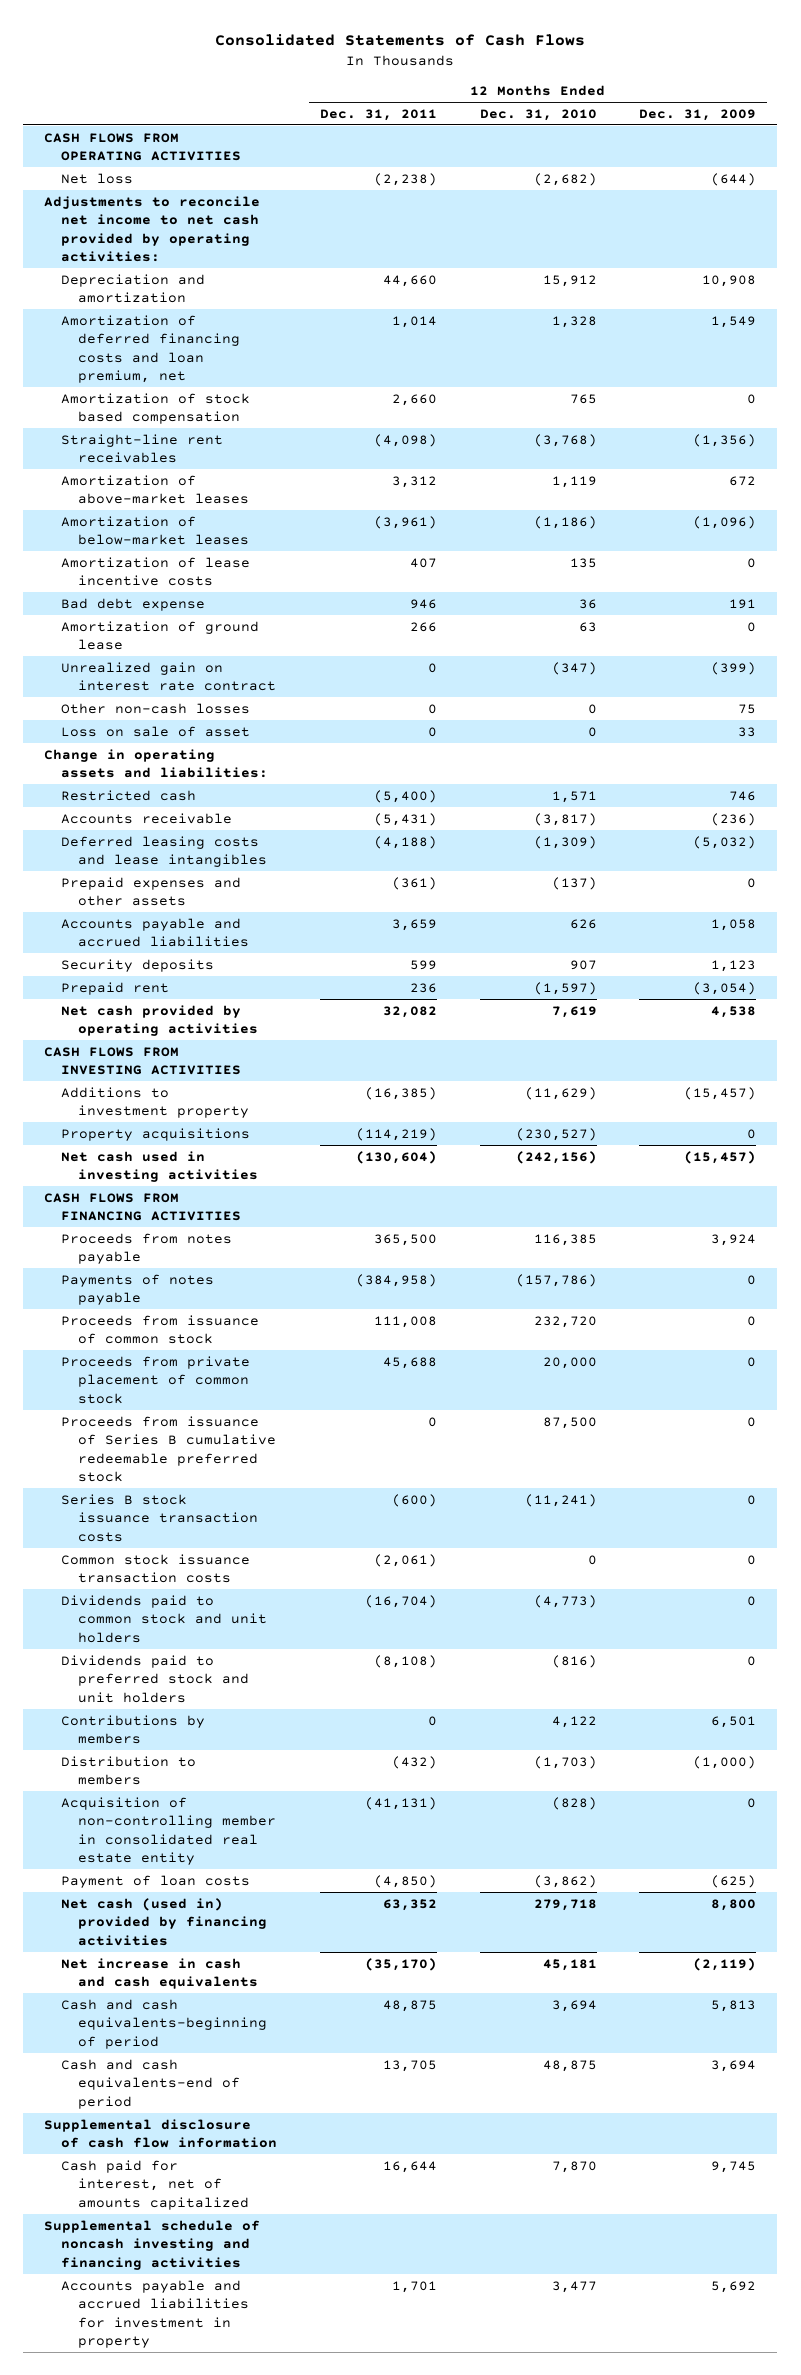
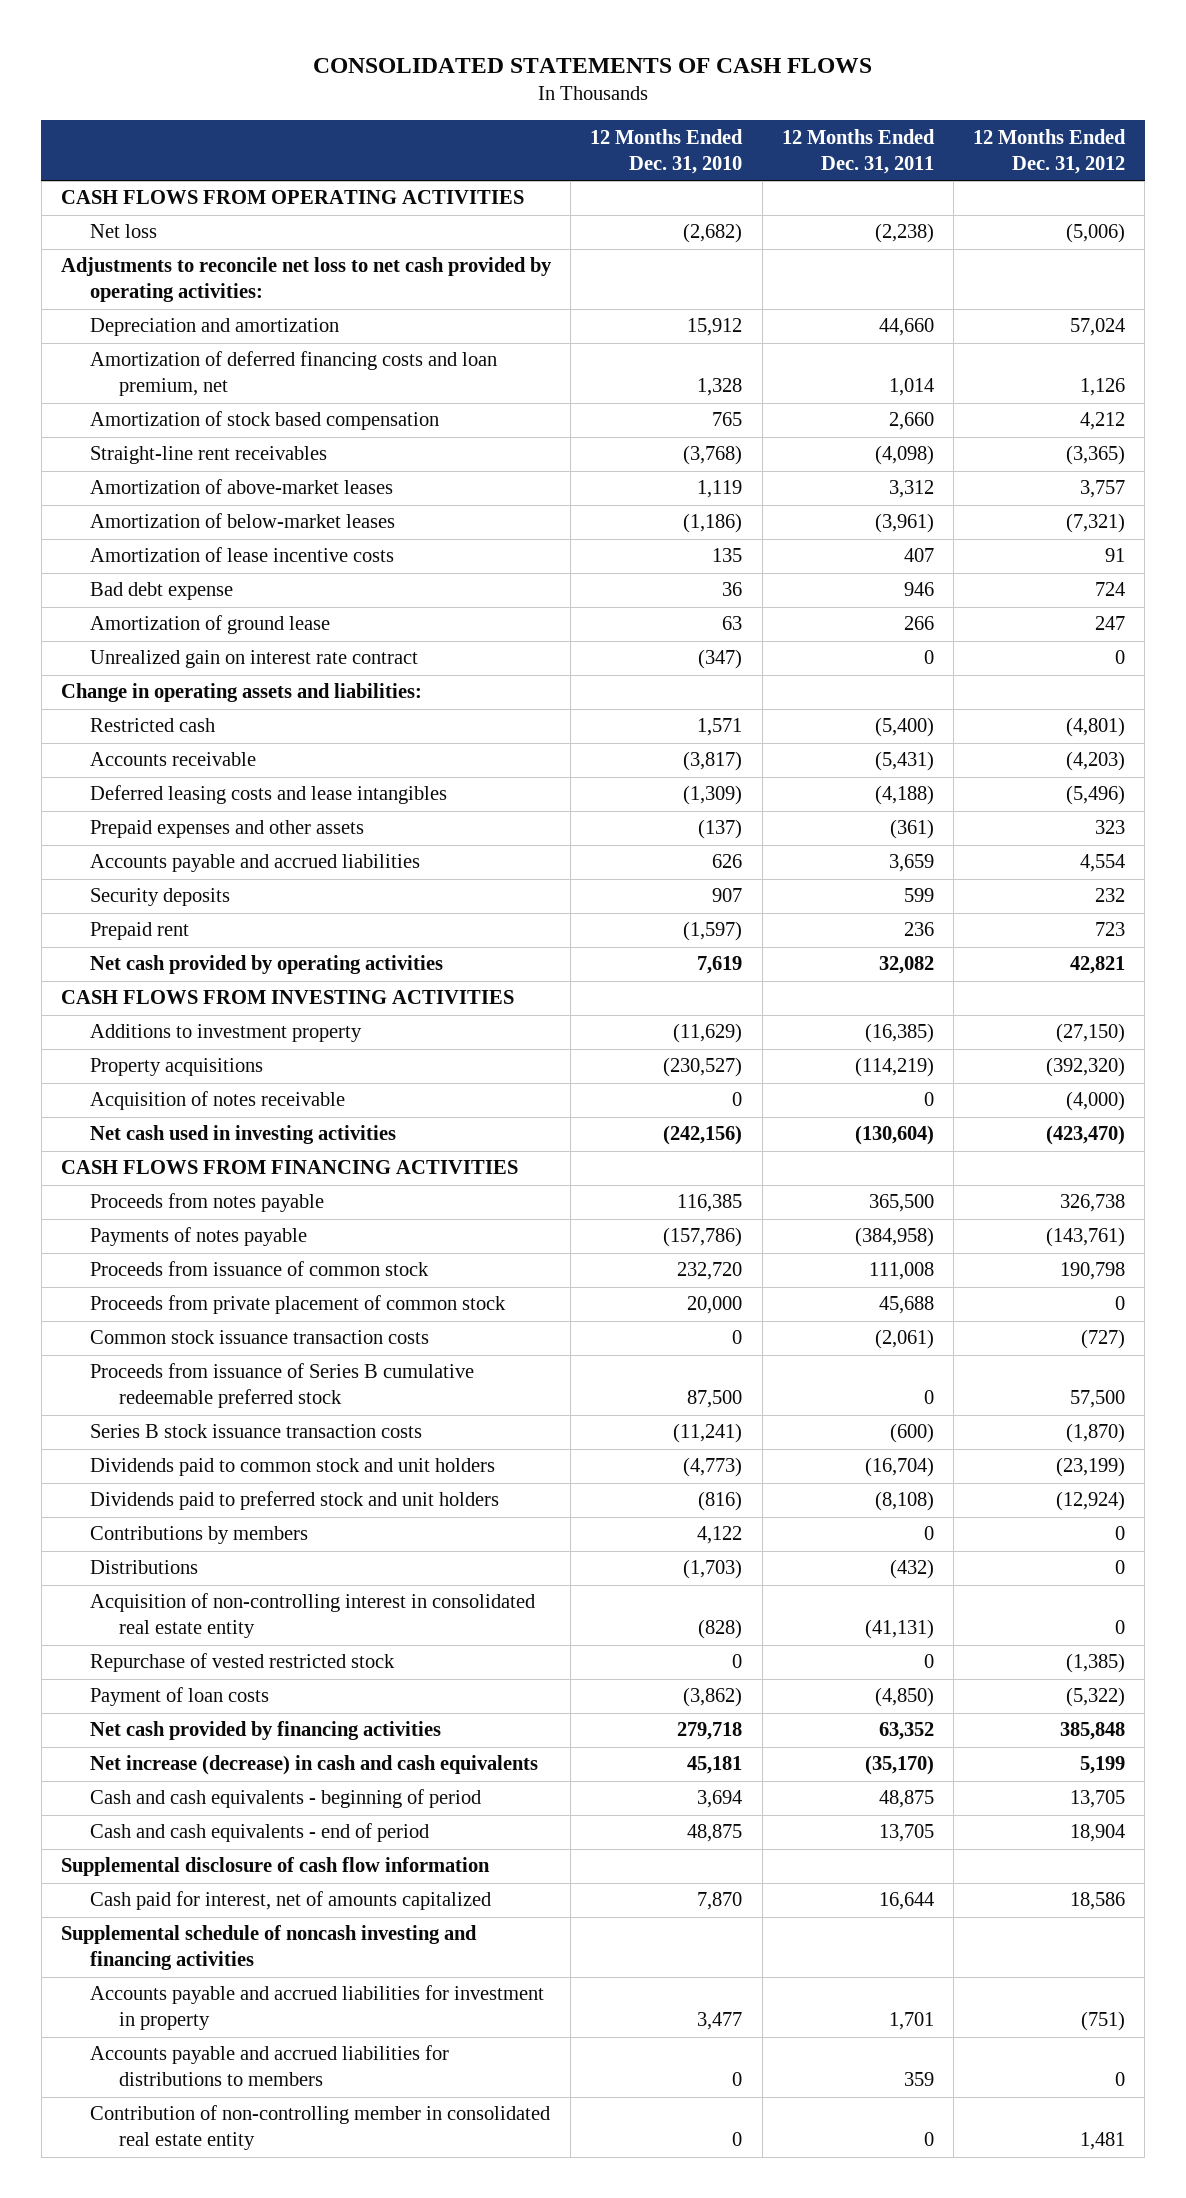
[215,34,586,47] Consolidated Statements of Cash Flows -> [313,57,873,73] CONSOLIDATED STATEMENTS OF CASH FLOWS
[639,108,757,121] Dec. 31, 2009 -> none
none -> [973,128,1127,174] 12 Months Ended Dec. 31, 2012
[44,195,261,263] Adjustments to reconcile net income to net cash provided by operating activities: -> [61,257,553,303] Adjustments to reconcile net loss to net cash provided by operating activities:
[61,702,251,714] Other non-cash losses -> none
[61,725,251,737] Loss on sale of asset -> none
none -> [89,1091,345,1111] Acquisition of notes receivable
[61,1553,251,1584] Common stock issuance transaction costs -> [89,1330,429,1345] Common stock issuance transaction costs
[61,1755,197,1786] Distribution to members -> [89,1560,198,1575] Distributions
[61,1796,276,1866] Acquisition of non-controlling member in consolidated real estate entity -> [89,1593,535,1639] Acquisition of non-controlling interest in consolidated real estate entity
none -> [89,1653,395,1673] Repurchase of vested restricted stock
[61,1897,267,1946] Net cash (used in) provided by financing activities -> [89,1721,441,1741] Net cash provided by financing activities
[61,1957,258,1990] Net increase in cash and cash equivalents -> [89,1755,538,1776] Net increase (decrease) in cash and cash equivalents
[61,1998,267,2049] Cash and cash equivalents-beginning of period -> [89,1789,481,1809] Cash and cash equivalents - beginning of period
[61,2058,240,2109] Cash and cash equivalents-end of period -> [89,1823,429,1843] Cash and cash equivalents - end of period
none -> [89,2045,449,2087] Accounts payable and accrued liabilities for distributions to members
none -> [89,2105,550,2151] Contribution of non-controlling member in consolidated real estate entity

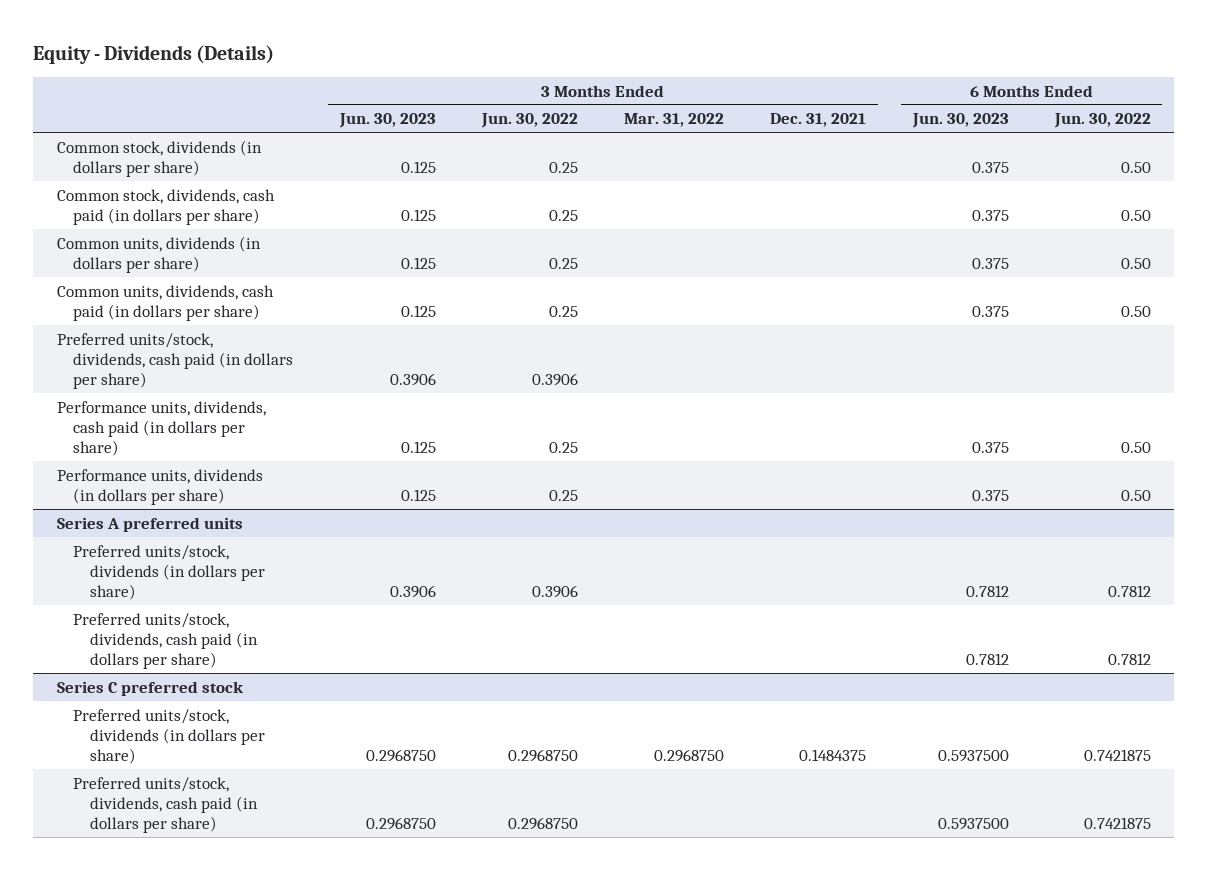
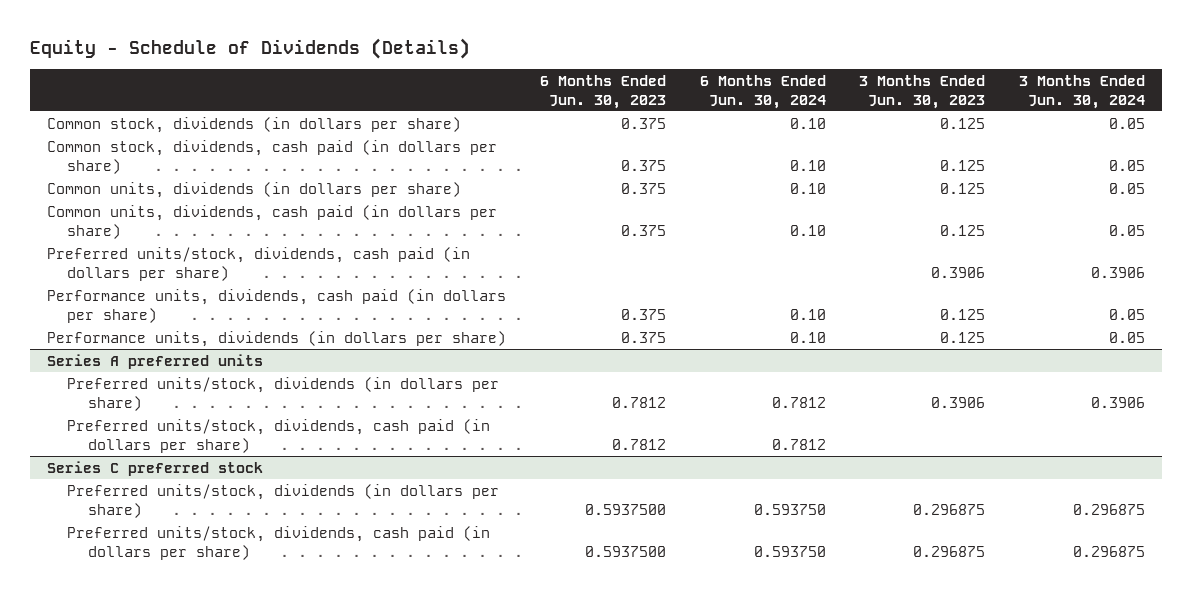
[33,45,275,65] Equity - Dividends (Details) -> [30,37,471,59] Equity - Schedule of Dividends (Details)
[480,113,578,129] Jun. 30, 2022 -> none
[624,113,725,128] Mar. 31, 2022 -> none
[770,113,867,128] Dec. 31, 2021 -> none
[1053,113,1151,129] Jun. 30, 2022 -> none
none -> [699,75,826,109] 6 Months Ended Jun. 30, 2024
none -> [1018,75,1145,109] 3 Months Ended Jun. 30, 2024
[365,748,436,762] 0.2968750 -> [913,503,986,515] 0.296875
[365,816,436,830] 0.2968750 -> [913,545,986,557] 0.296875

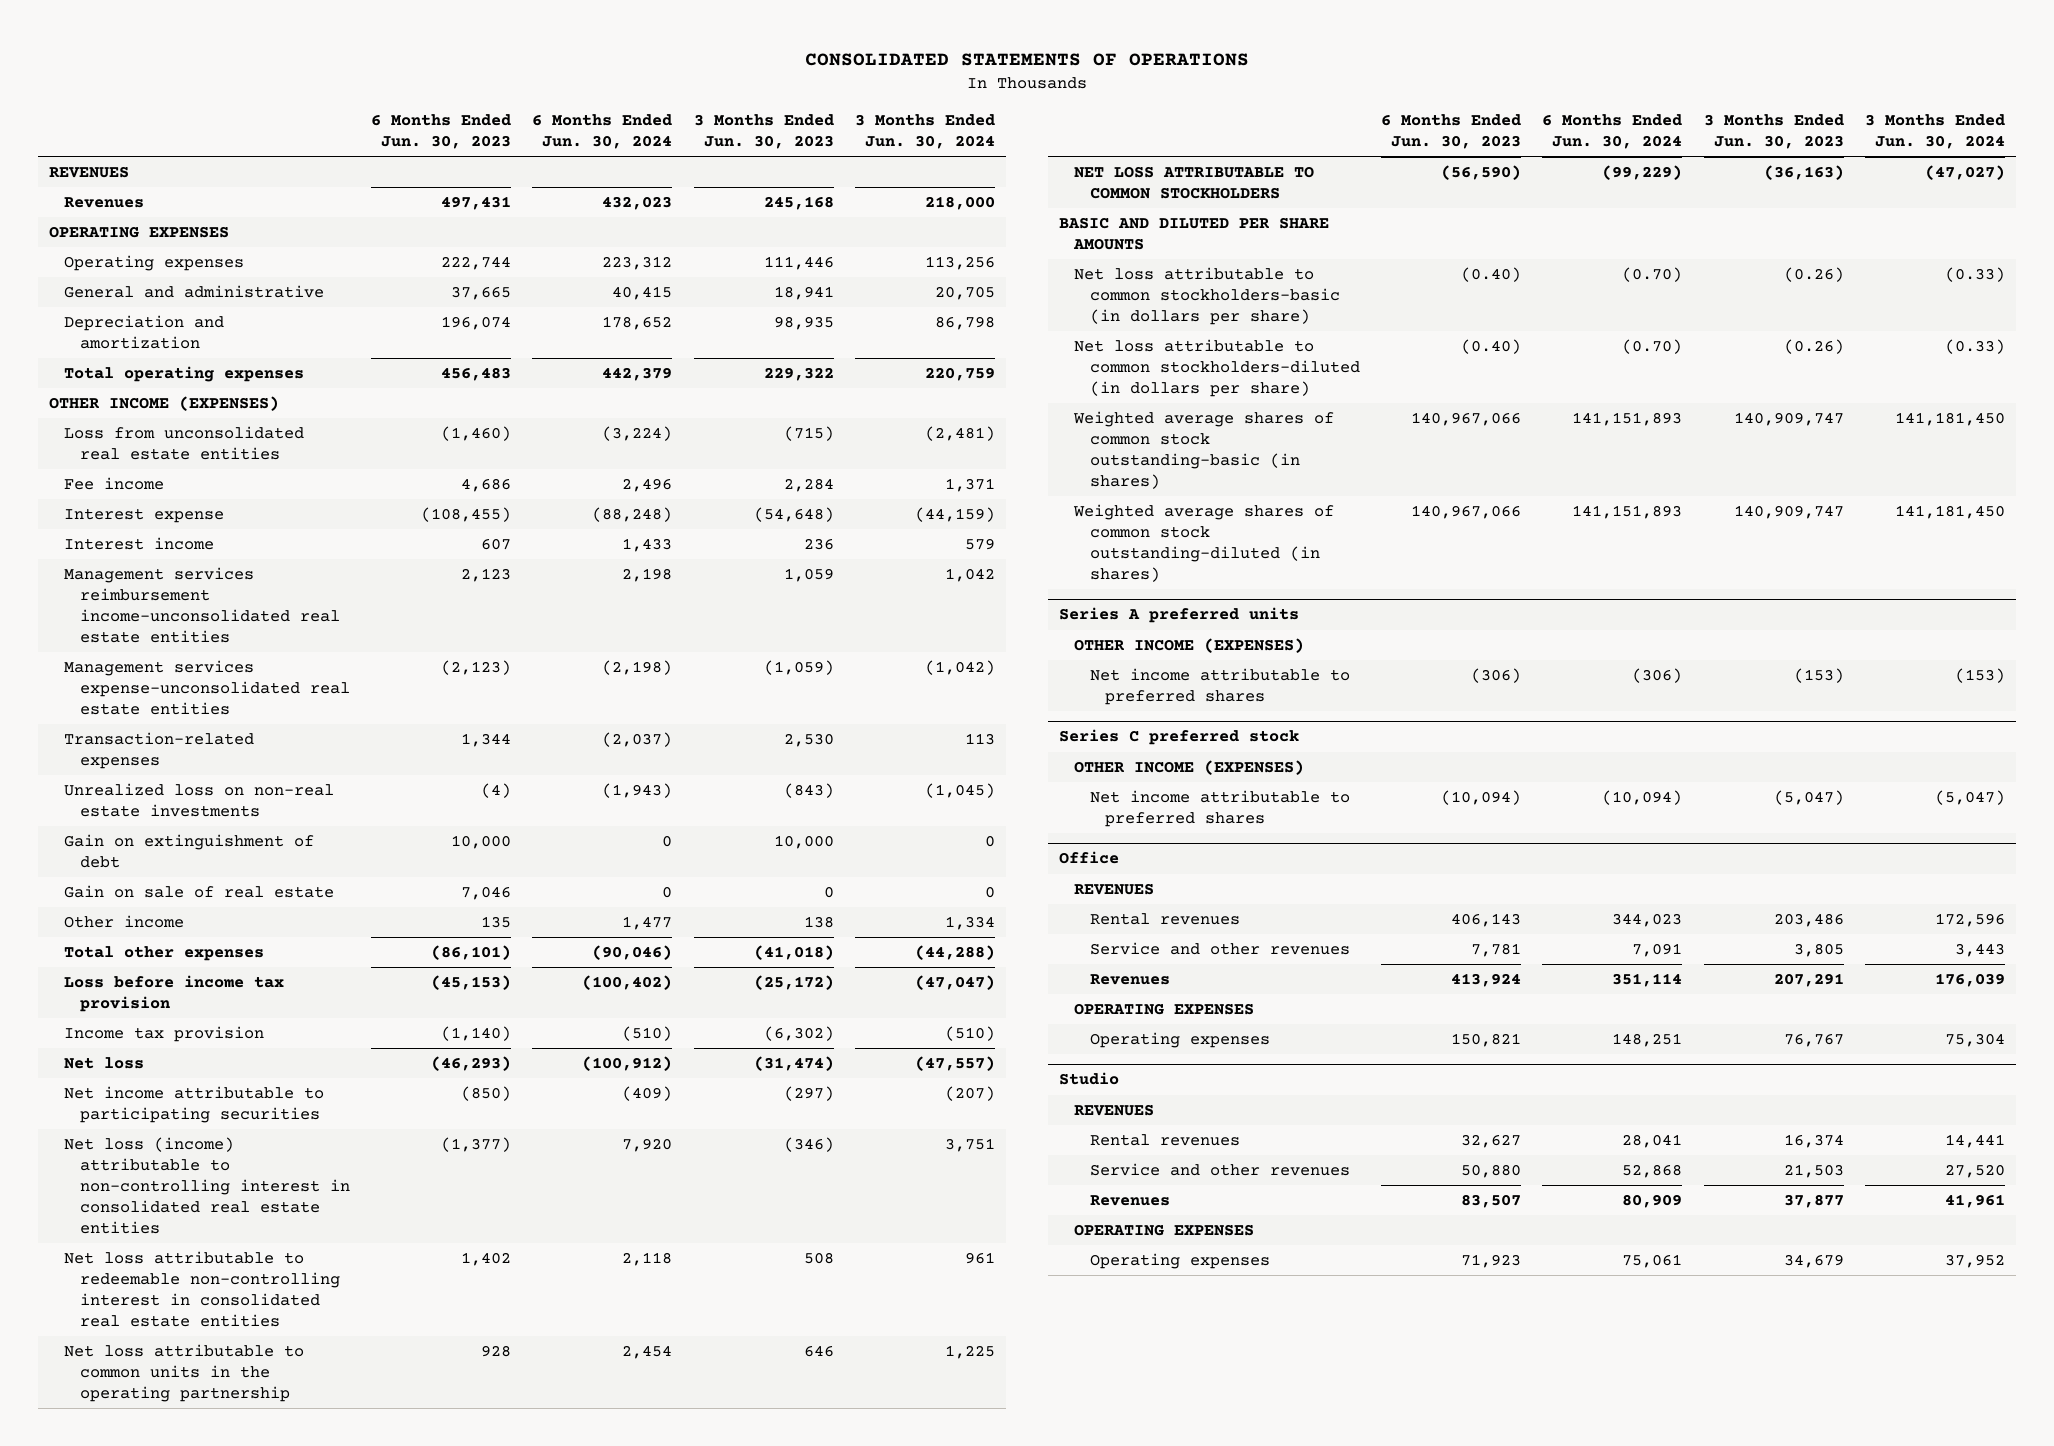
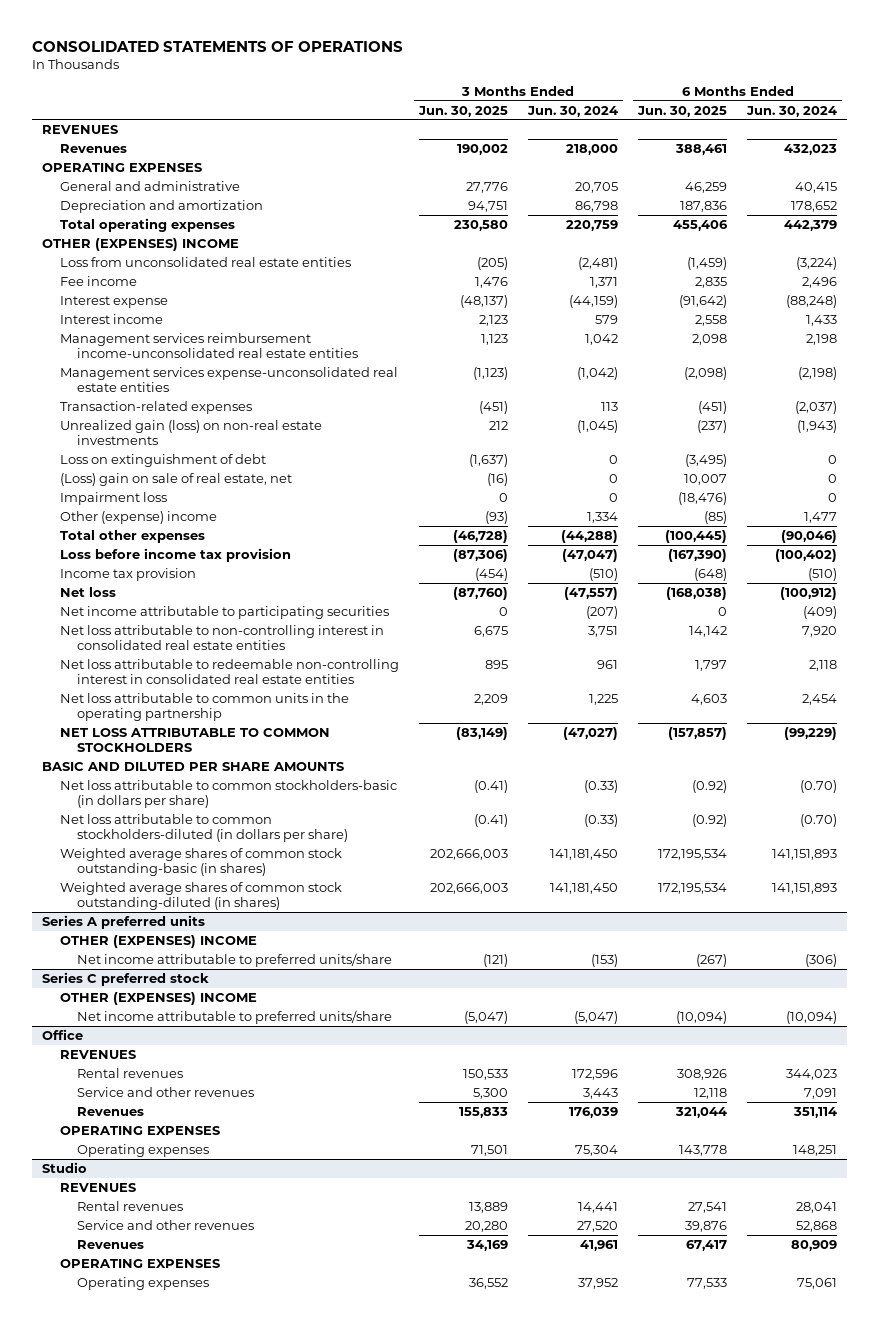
[371,114,512,149] 6 Months Ended Jun. 30, 2023 -> none
[693,114,834,149] 3 Months Ended Jun. 30, 2023 -> none
none -> [417,105,508,117] Jun. 30, 2025
none -> [637,105,728,117] Jun. 30, 2025
[64,254,245,271] Operating expenses -> none
[49,395,280,411] OTHER INCOME (EXPENSES) -> [42,237,240,251] OTHER (EXPENSES) INCOME
[64,782,335,817] Unrealized loss on non-real estate investments -> [59,419,322,445] Unrealized gain (loss) on non-real estate investments
[64,833,315,868] Gain on extinguishment of debt -> [59,453,266,467] Loss on extinguishment of debt
[64,884,335,898] Gain on sale of real estate -> [59,472,292,486] (Loss) gain on sale of real estate, net
none -> [59,491,167,505] Impairment loss
[64,914,185,928] Other income -> [59,510,217,524] Other (expense) income
[64,1136,350,1234] Net loss (income) attributable to non-controlling interest in consolidated real estate entities -> [59,624,384,650] Net loss attributable to non-controlling interest in consolidated real estate entities
[1074,637,1305,653] OTHER INCOME (EXPENSES) -> [59,934,257,948] OTHER (EXPENSES) INCOME
[1089,667,1350,705] Net income attributable to preferred shares -> [77,952,393,967] Net income attributable to preferred units/share
[1074,759,1305,775] OTHER INCOME (EXPENSES) -> [59,991,257,1005] OTHER (EXPENSES) INCOME
[1089,789,1350,827] Net income attributable to preferred shares -> [77,1009,393,1024] Net income attributable to preferred units/share

